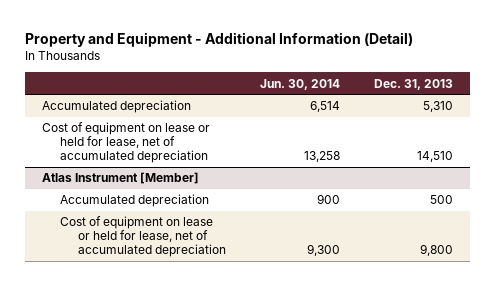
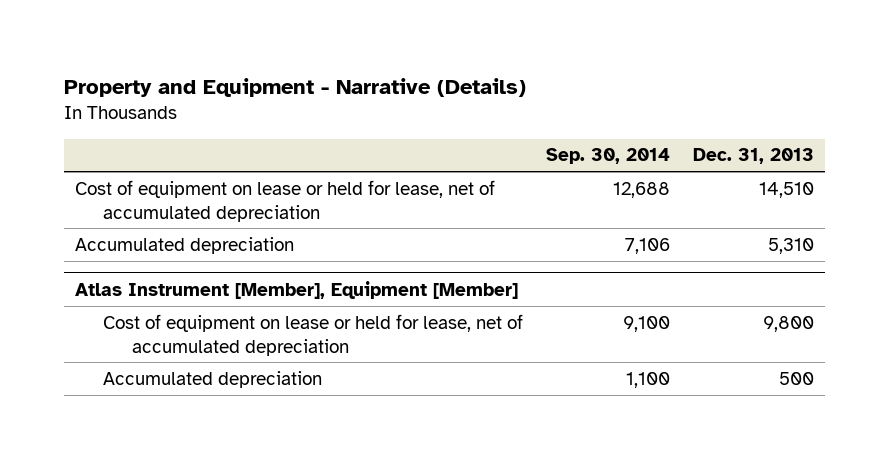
[25,31,414,47] Property and Equipment - Additional Information (Detail) -> [63,77,526,97] Property and Equipment - Narrative (Details)
[260,78,341,90] Jun. 30, 2014 -> none
none -> [546,148,671,165] Sep. 30, 2014
[60,194,210,208] Accumulated depreciation -> none
[42,100,192,114] Accumulated depreciation -> [75,236,295,254] Accumulated depreciation
[42,172,200,185] Atlas Instrument [Member] -> [75,280,519,299] Atlas Instrument [Member], Equipment [Member]
none -> [103,370,323,388] Accumulated depreciation

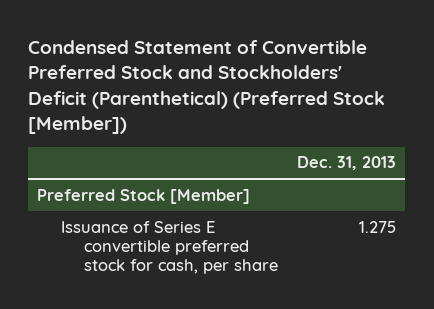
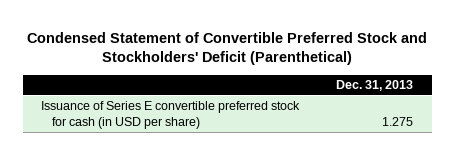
[28,39,386,135] Condensed Statement of Convertible Preferred Stock and Stockholders' Deficit (Parenthetical) (Preferred Stock [Member]) -> [27,31,428,66] Condensed Statement of Convertible Preferred Stock and Stockholders' Deficit (Parenthetical)
[37,188,251,204] Preferred Stock [Member] -> none
[60,220,279,275] Issuance of Series E convertible preferred stock for cash, per share -> [41,101,301,130] Issuance of Series E convertible preferred stock for cash (in USD per share)

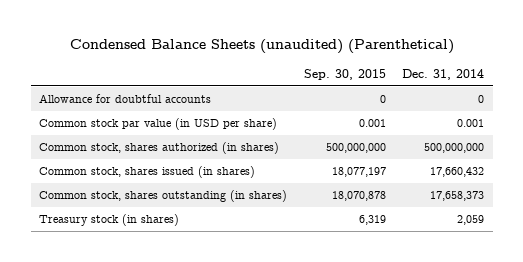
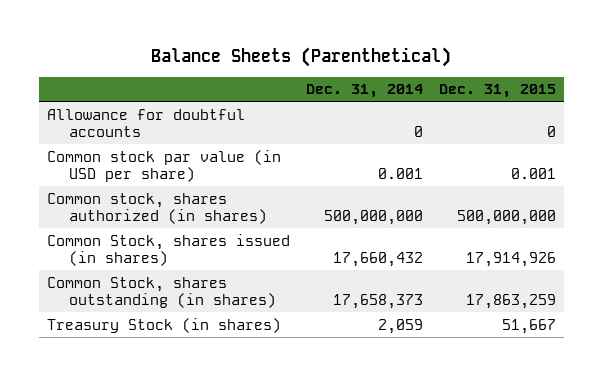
[69,39,454,55] Condensed Balance Sheets (unaudited) (Parenthetical) -> [151,46,452,67] Balance Sheets (Parenthetical)
[303,68,386,80] Sep. 30, 2015 -> none
none -> [438,84,556,99] Dec. 31, 2015
[38,166,255,179] Common stock, shares issued (in shares) -> [46,233,290,266] Common Stock, shares issued (in shares)
[38,190,287,203] Common stock, shares outstanding (in shares) -> [46,276,276,308] Common Stock, shares outstanding (in shares)
[38,214,179,227] Treasury stock (in shares) -> [46,317,281,333] Treasury Stock (in shares)

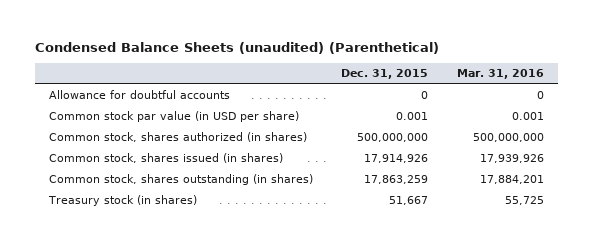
[151,46,452,67] Balance Sheets (Parenthetical) -> [34,41,439,54] Condensed Balance Sheets (unaudited) (Parenthetical)
[305,84,423,99] Dec. 31, 2014 -> none
none -> [456,69,544,80] Mar. 31, 2016
[46,233,290,266] Common Stock, shares issued (in shares) -> [48,153,283,164] Common stock, shares issued (in shares)
[46,276,276,308] Common Stock, shares outstanding (in shares) -> [48,174,313,186] Common stock, shares outstanding (in shares)
[46,317,281,333] Treasury Stock (in shares) -> [47,195,197,207] Treasury stock (in shares)

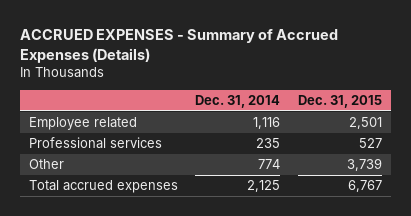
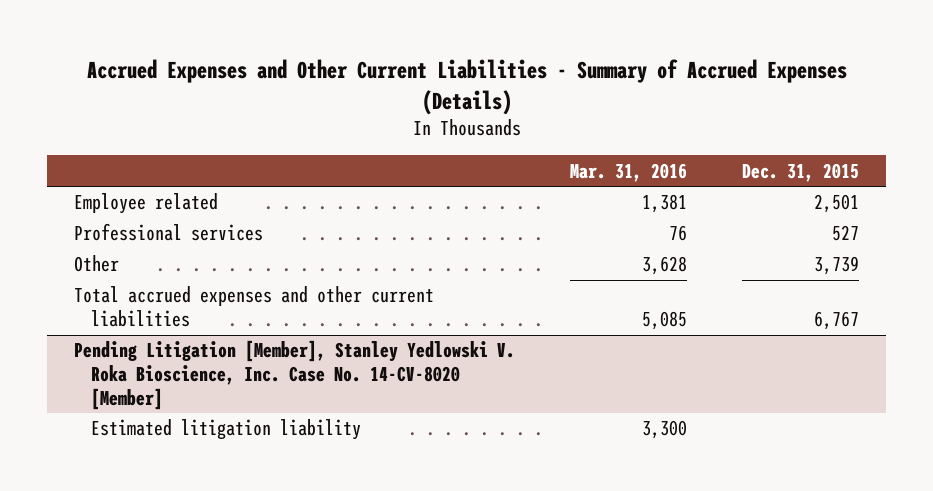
[20,29,339,63] ACCRUED EXPENSES - Summary of Accrued Expenses (Details) -> [86,58,847,115] Accrued Expenses and Other Current Liabilities - Summary of Accrued Expenses (Details)
[195,94,281,108] Dec. 31, 2014 -> none
none -> [570,162,688,182] Mar. 31, 2016
[28,179,178,193] Total accrued expenses -> [74,286,435,328] Total accrued expenses and other current liabilities
none -> [74,340,516,410] Pending Litigation [Member], Stanley Yedlowski V. Roka Bioscience, Inc. Case No. 14-CV-8020 [Member]
none -> [91,419,362,441] Estimated litigation liability

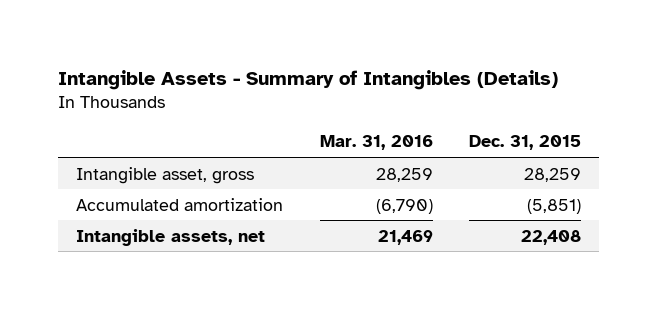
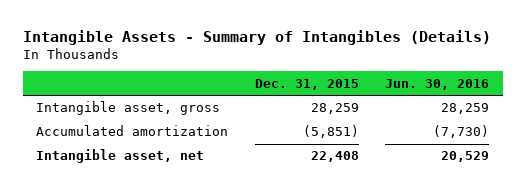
[319,135,433,151] Mar. 31, 2016 -> none
none -> [385,78,490,90] Jun. 30, 2016
[76,228,266,246] Intangible assets, net -> [36,149,205,164] Intangible asset, net

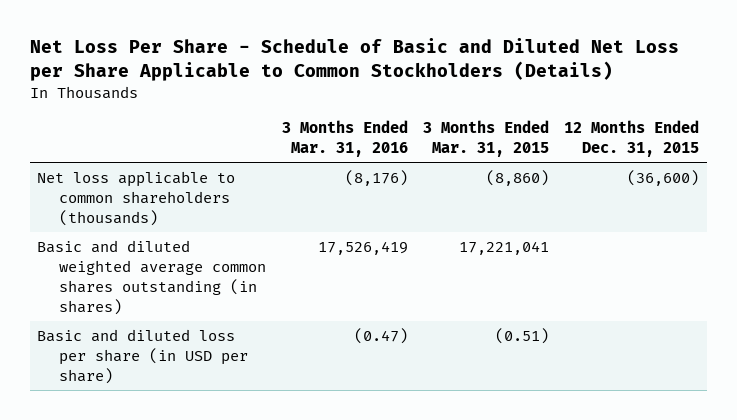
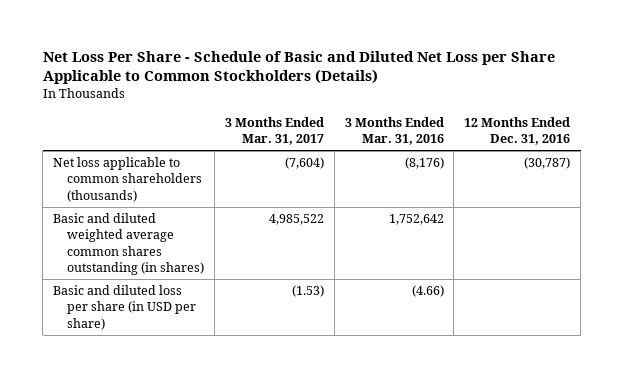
[423,120,550,157] 3 Months Ended Mar. 31, 2015 -> none
[564,120,700,157] 12 Months Ended Dec. 31, 2015 -> none
none -> [224,116,324,146] 3 Months Ended Mar. 31, 2017
none -> [464,116,571,146] 12 Months Ended Dec. 31, 2016
[317,241,408,256] 17,526,419 -> [388,214,444,226] 1,752,642
[353,328,408,345] (0.47) -> [411,285,444,298] (4.66)

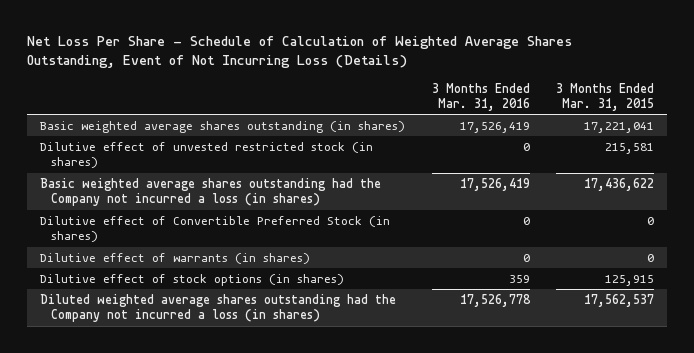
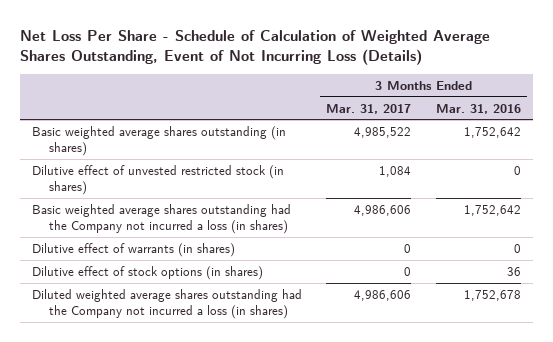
[556,82,655,111] 3 Months Ended Mar. 31, 2015 -> none
none -> [326,103,412,114] Mar. 31, 2017
[459,121,530,133] 17,526,419 -> [463,126,521,138] 1,752,642
[40,215,391,243] Dilutive effect of Convertible Preferred Stock (in shares) -> none
[459,177,530,191] 17,526,419 -> [463,204,521,216] 1,752,642
[508,274,530,283] 359 -> [506,266,521,276] 36
[459,293,531,307] 17,526,778 -> [463,289,521,301] 1,752,678

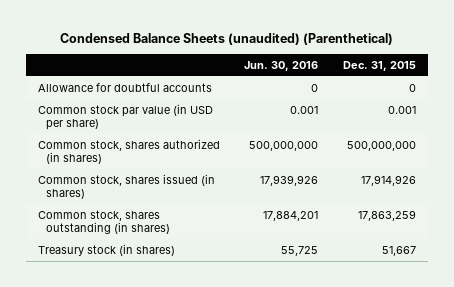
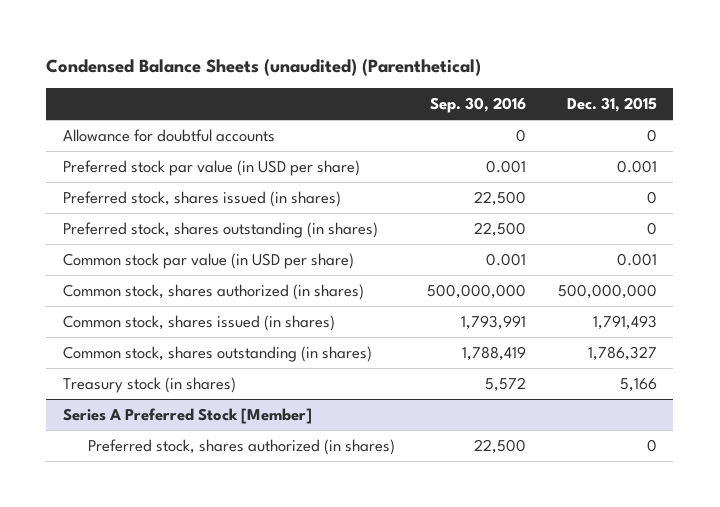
[244,60,319,71] Jun. 30, 2016 -> none
none -> [429,96,526,113] Sep. 30, 2016
none -> [62,159,360,176] Preferred stock par value (in USD per share)
none -> [62,190,341,207] Preferred stock, shares issued (in shares)
none -> [62,221,378,238] Preferred stock, shares outstanding (in shares)
[360,174,416,186] 17,914,926 -> [593,314,658,330] 1,791,493
[357,209,416,221] 17,863,259 -> [588,345,658,361] 1,786,327
[381,245,416,256] 51,667 -> [620,377,658,392] 5,166
none -> [62,407,312,424] Series A Preferred Stock [Member]
none -> [87,438,395,455] Preferred stock, shares authorized (in shares)

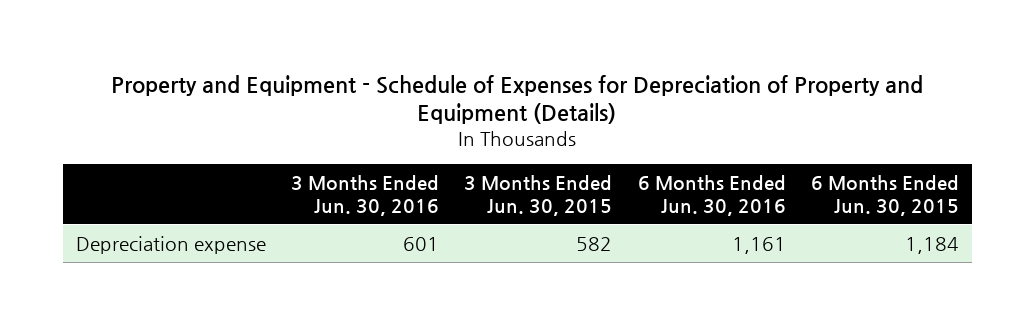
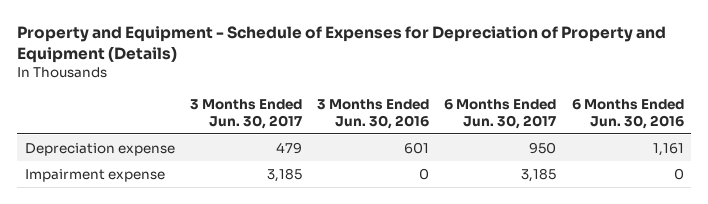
[464,174,613,216] 3 Months Ended Jun. 30, 2015 -> none
[810,174,959,216] 6 Months Ended Jun. 30, 2015 -> none
none -> [189,98,302,129] 3 Months Ended Jun. 30, 2017
none -> [444,98,557,129] 6 Months Ended Jun. 30, 2017
none -> [24,169,165,183] Impairment expense

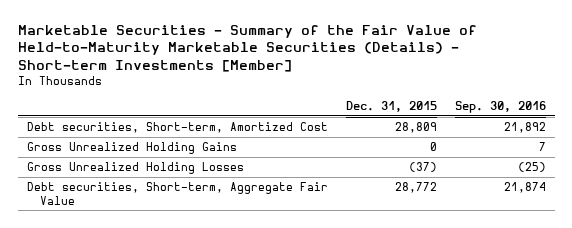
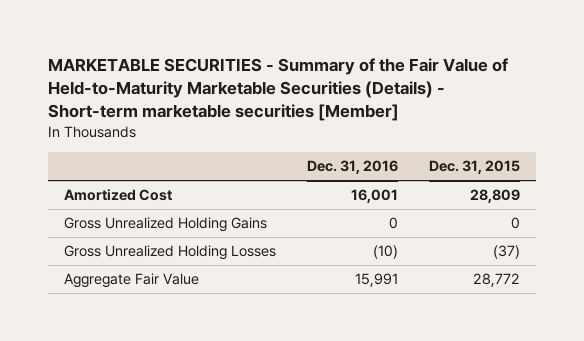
[17,25,477,72] Marketable Securities - Summary of the Fair Value of Held-to-Maturity Marketable Securities (Details) - Short-term Investments [Member] -> [48,58,509,122] MARKETABLE SECURITIES - Summary of the Fair Value of Held-to-Maturity Marketable Securities (Details) - Short-term marketable securities [Member]
[454,100,546,113] Sep. 30, 2016 -> none
none -> [306,160,398,175] Dec. 31, 2016
[26,122,328,134] Debt securities, Short-term, Amortized Cost -> [63,189,172,202] Amortized Cost
[26,182,328,205] Debt securities, Short-term, Aggregate Fair Value -> [63,273,199,289] Aggregate Fair Value

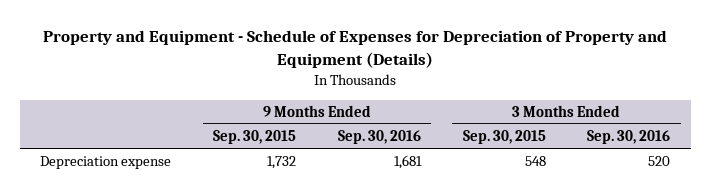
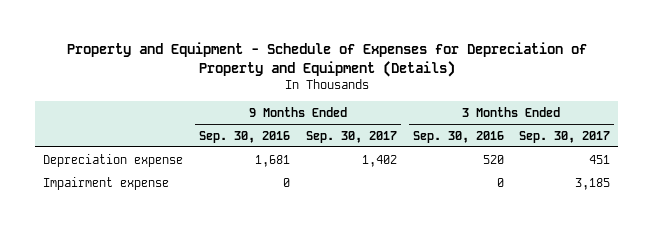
[213,130,297,145] Sep. 30, 2015 -> none
[462,130,546,145] Sep. 30, 2015 -> none
none -> [305,130,397,143] Sep. 30, 2017
none -> [519,130,611,143] Sep. 30, 2017
none -> [43,176,170,190] Impairment expense

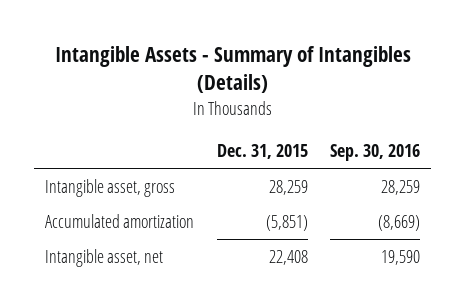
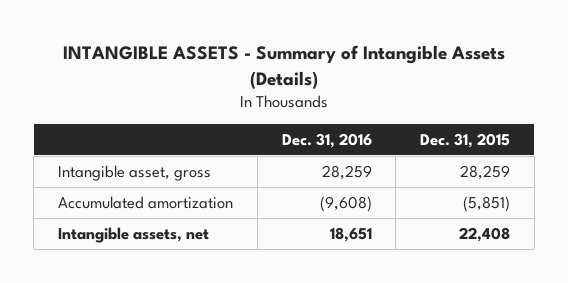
[54,46,411,94] Intangible Assets - Summary of Intangibles (Details) -> [63,45,506,89] INTANGIBLE ASSETS - Summary of Intangible Assets (Details)
[329,143,420,161] Sep. 30, 2016 -> none
none -> [281,132,372,148] Dec. 31, 2016
[45,249,164,268] Intangible asset, net -> [58,226,210,243] Intangible assets, net

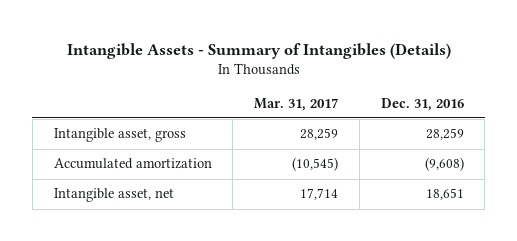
[63,45,506,89] INTANGIBLE ASSETS - Summary of Intangible Assets (Details) -> [66,42,451,59] Intangible Assets - Summary of Intangibles (Details)
[420,132,511,148] Dec. 31, 2015 -> none
none -> [254,97,339,111] Mar. 31, 2017
[58,226,210,243] Intangible assets, net -> [53,188,174,203] Intangible asset, net

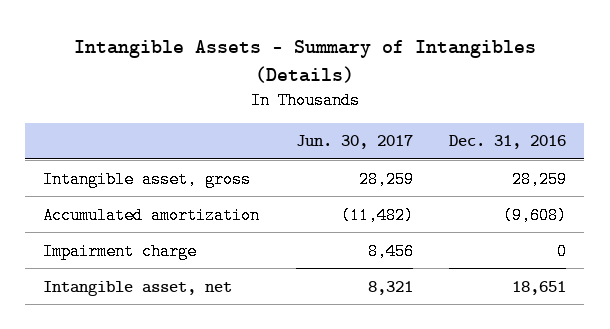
[254,97,339,111] Mar. 31, 2017 -> none
none -> [295,135,413,150] Jun. 30, 2017
none -> [43,242,198,260] Impairment charge

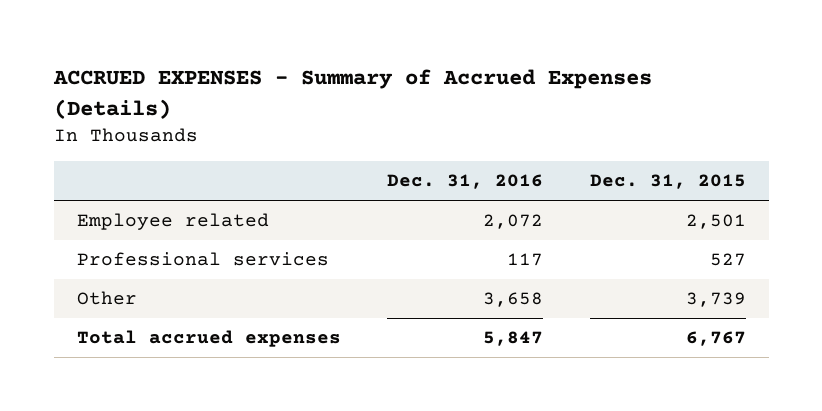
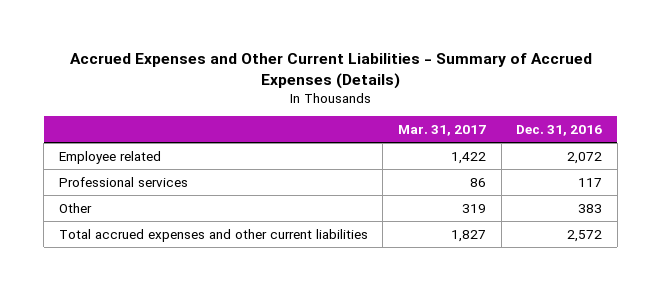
[52,69,652,119] ACCRUED EXPENSES - Summary of Accrued Expenses (Details) -> [69,53,592,90] Accrued Expenses and Other Current Liabilities - Summary of Accrued Expenses (Details)
[589,174,746,190] Dec. 31, 2015 -> none
none -> [398,125,487,137] Mar. 31, 2017
[483,292,544,308] 3,658 -> [578,203,603,213] 383
[76,330,341,348] Total accrued expenses -> [58,228,368,242] Total accrued expenses and other current liabilities
[483,331,544,347] 5,847 -> [567,229,603,242] 2,572

